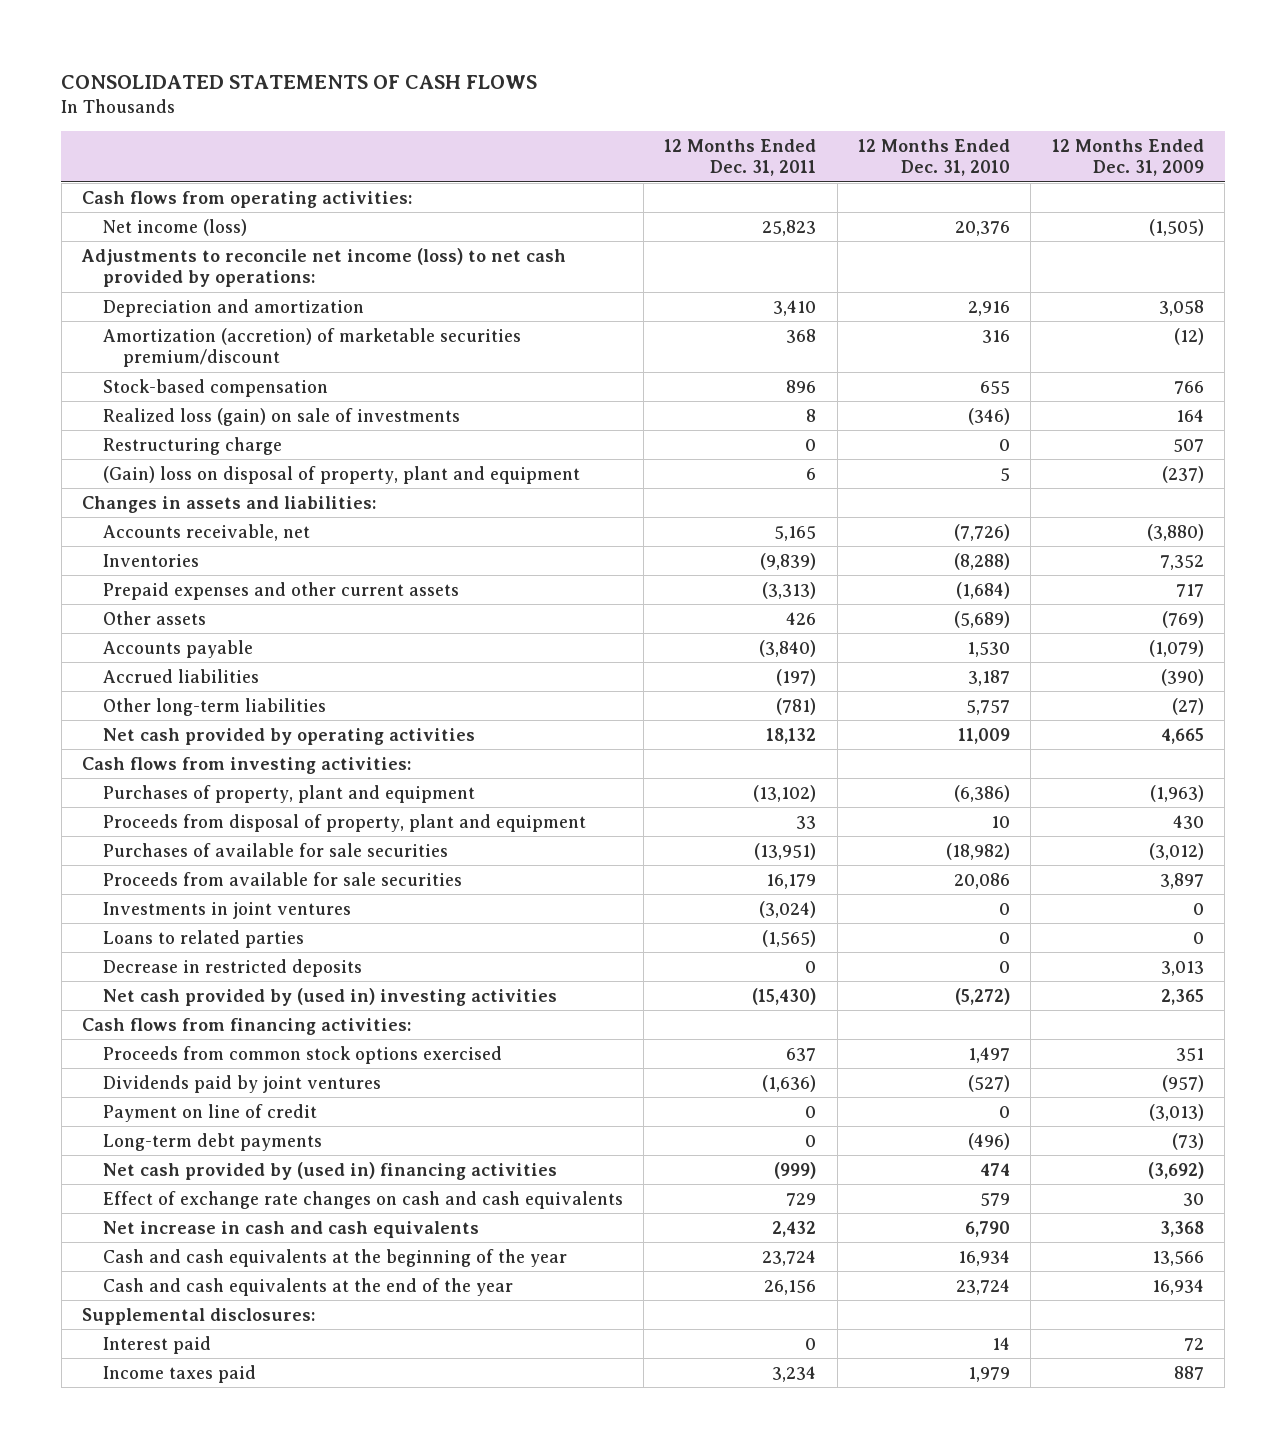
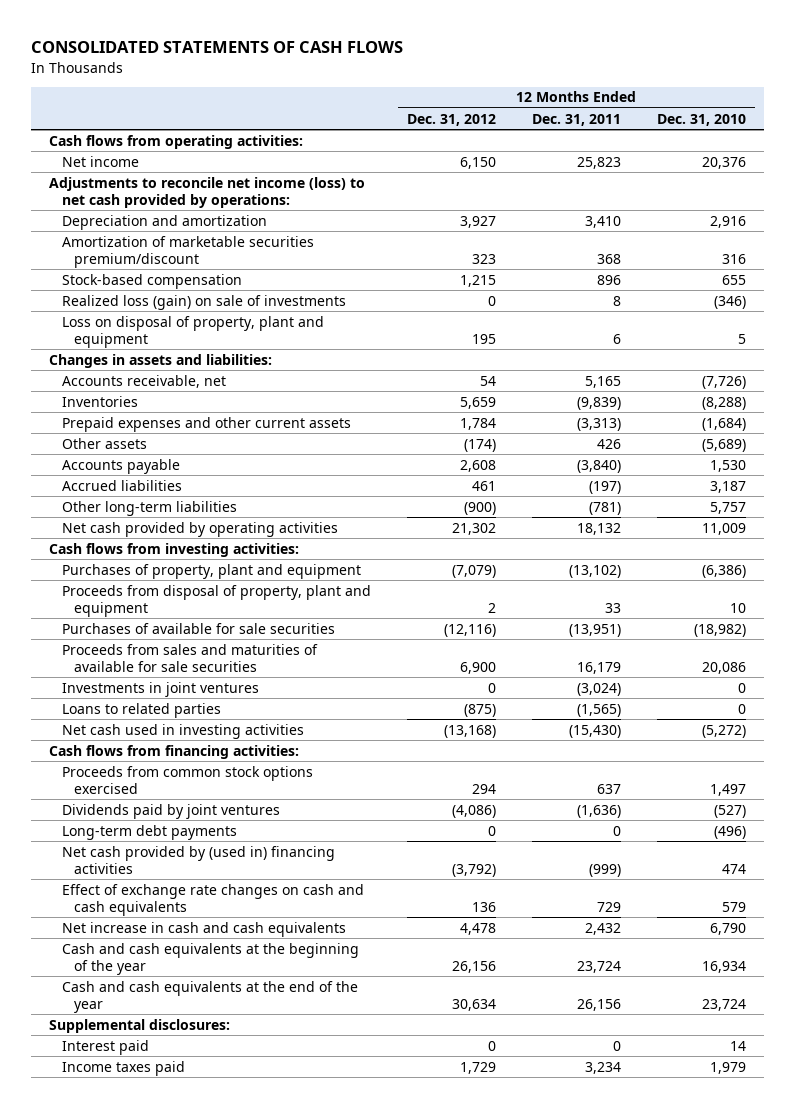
[1051,138,1204,177] 12 Months Ended Dec. 31, 2009 -> none
none -> [406,113,496,126] Dec. 31, 2012
[102,218,247,236] Net income (loss) -> [61,155,139,167] Net income
[102,327,521,368] Amortization (accretion) of marketable securities premium/discount -> [61,235,314,268] Amortization of marketable securities premium/discount
[102,436,282,455] Restructuring charge -> none
[102,465,580,484] (Gain) loss on disposal of property, plant and equipment -> [61,315,324,348] Loss on disposal of property, plant and equipment
[102,871,462,886] Proceeds from available for sale securities -> [61,643,318,672] Proceeds from sales and maturities of available for sale securities
[102,958,362,977] Decrease in restricted deposits -> none
[102,987,557,1006] Net cash provided by (used in) investing activities -> [61,723,304,739] Net cash used in investing activities
[102,1103,317,1122] Payment on line of credit -> none

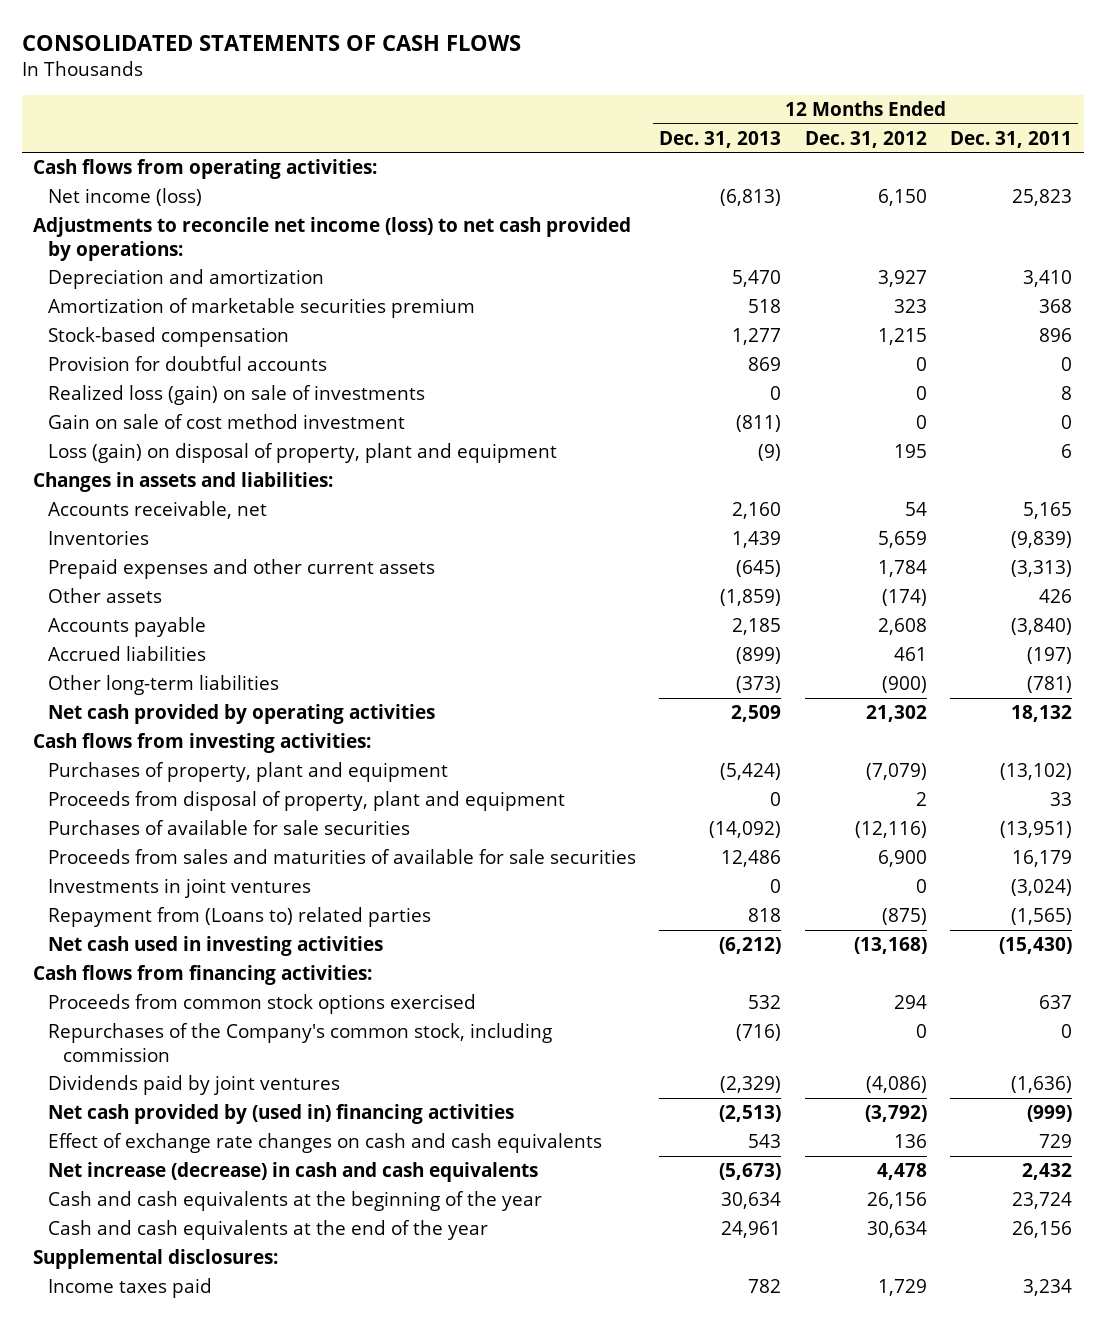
[656,113,746,126] Dec. 31, 2010 -> none
none -> [659,130,782,148] Dec. 31, 2013
[61,155,139,167] Net income -> [47,187,202,206] Net income (loss)
[61,235,314,268] Amortization of marketable securities premium/discount -> [47,297,475,318] Amortization of marketable securities premium
none -> [47,355,327,371] Provision for doubtful accounts
none -> [47,413,405,429] Gain on sale of cost method investment
[61,315,324,348] Loss on disposal of property, plant and equipment -> [47,442,557,463] Loss (gain) on disposal of property, plant and equipment
[61,702,221,718] Loans to related parties -> [47,906,431,927] Repayment from (Loans to) related parties
none -> [47,1022,552,1062] Repurchases of the Company's common stock, including commission
[61,824,237,840] Long-term debt payments -> none
[61,921,346,937] Net increase in cash and cash equivalents -> [47,1161,538,1182] Net increase (decrease) in cash and cash equivalents
[61,1039,149,1055] Interest paid -> none

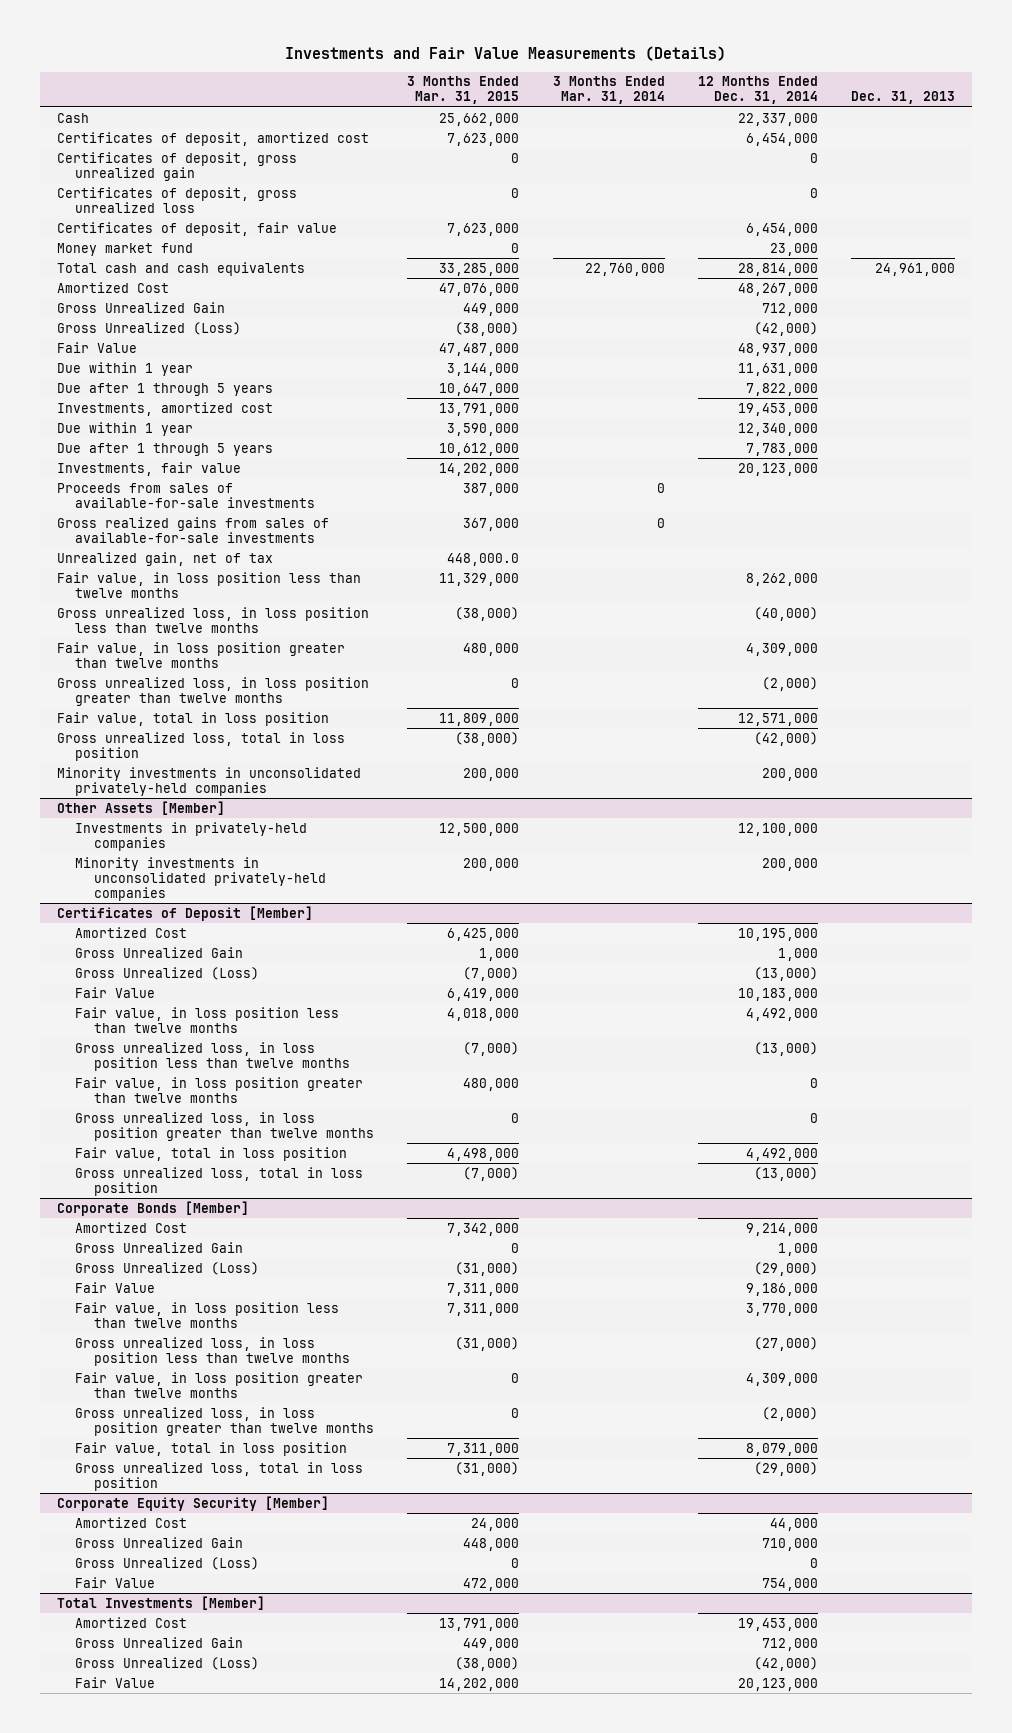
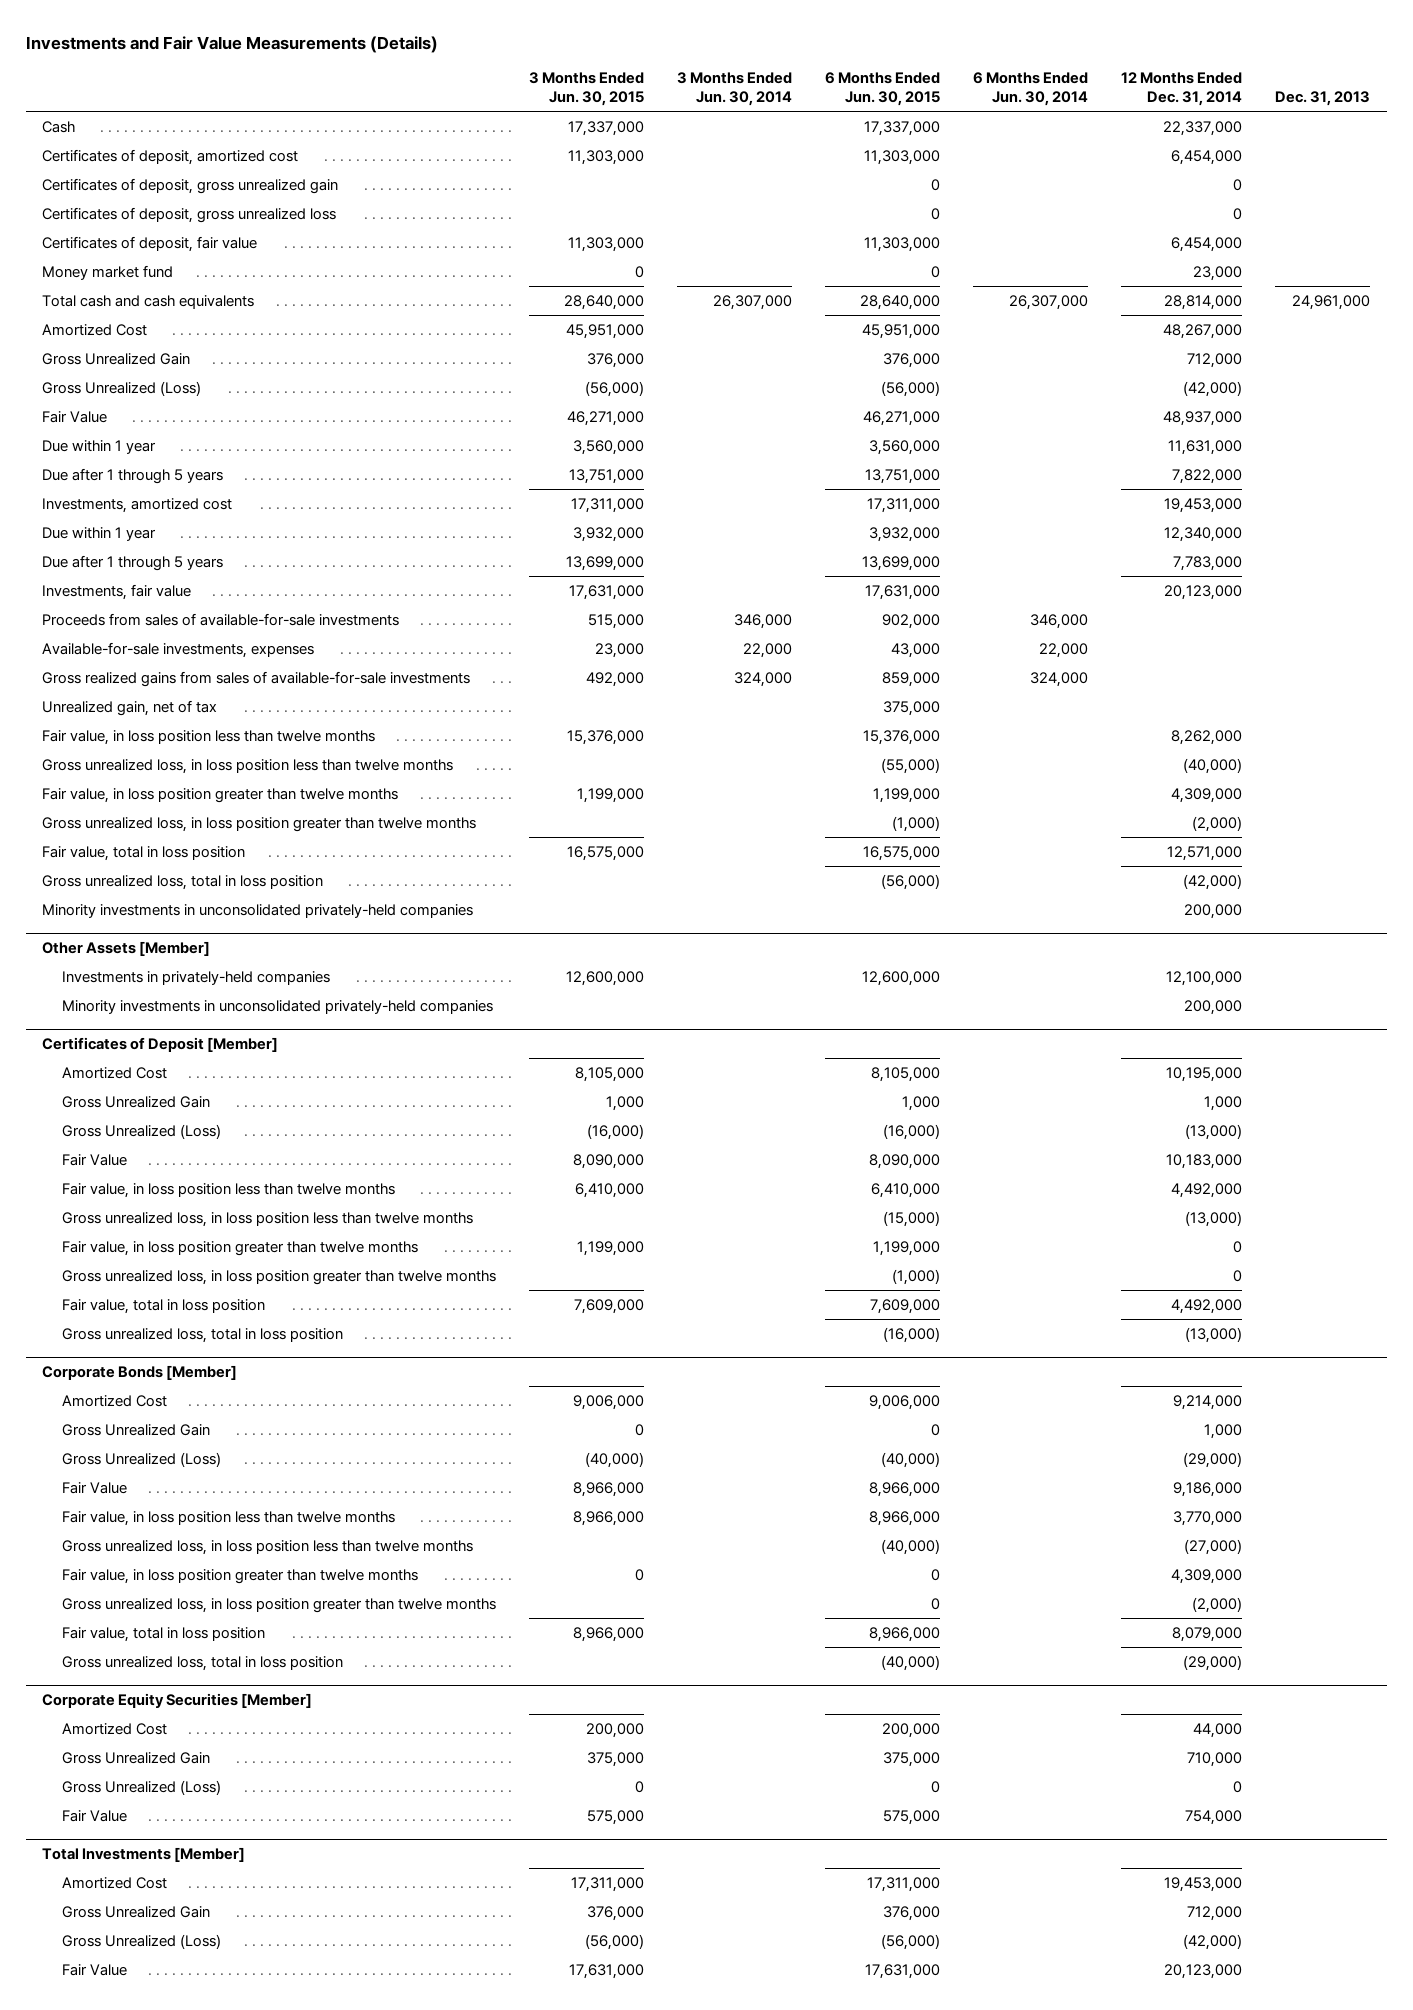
[407,76,520,105] 3 Months Ended Mar. 31, 2015 -> none
[552,76,665,105] 3 Months Ended Mar. 31, 2014 -> none
none -> [528,72,644,106] 3 Months Ended Jun. 30, 2015
none -> [676,72,792,106] 3 Months Ended Jun. 30, 2014
none -> [824,72,940,106] 6 Months Ended Jun. 30, 2015
none -> [973,72,1089,106] 6 Months Ended Jun. 30, 2014
none -> [42,641,315,658] Available-for-sale investments, expenses
[56,1495,329,1511] Corporate Equity Security [Member] -> [42,1693,313,1709] Corporate Equity Securities [Member]

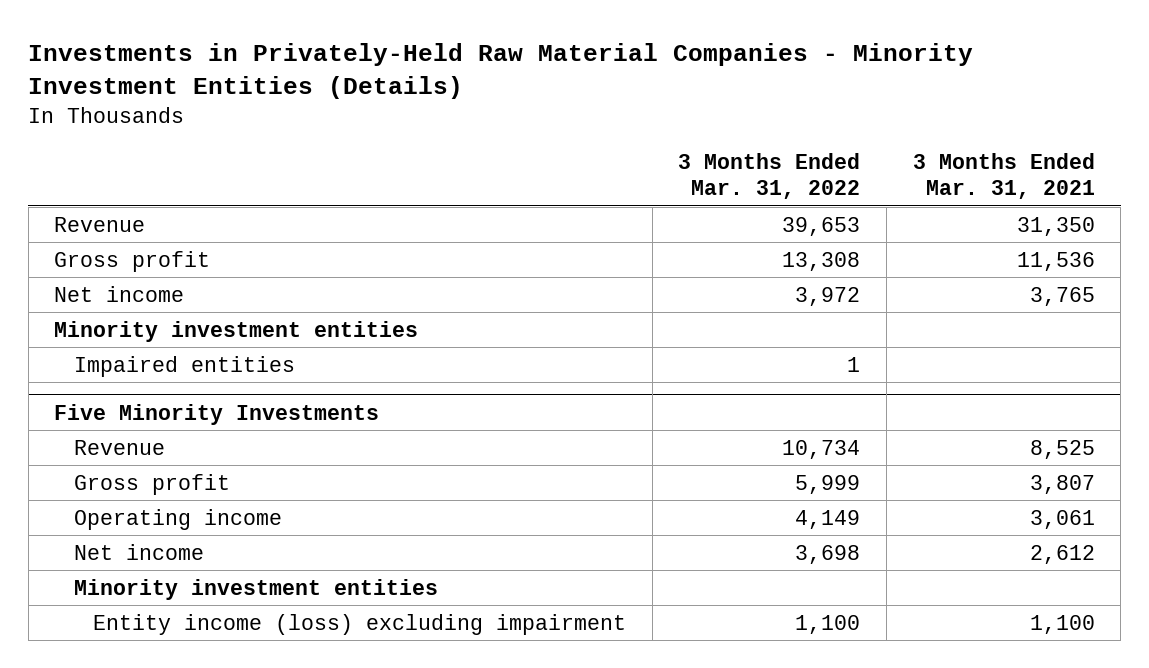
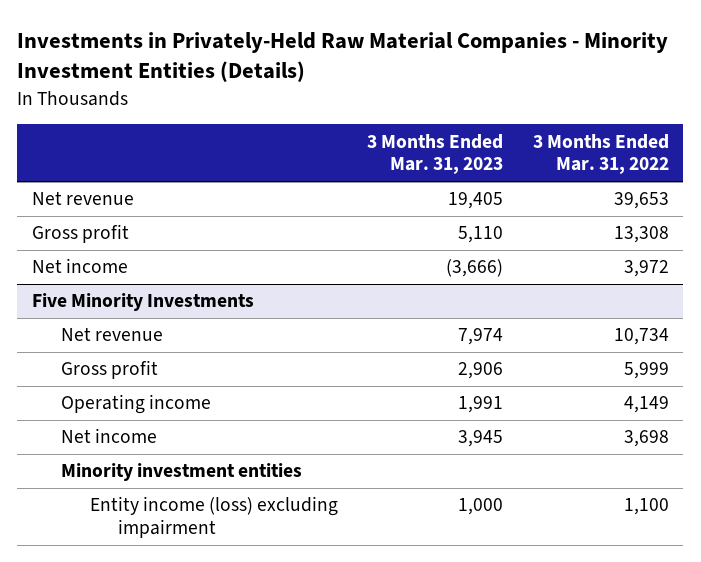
[912,153,1095,200] 3 Months Ended Mar. 31, 2021 -> none
none -> [367,133,504,175] 3 Months Ended Mar. 31, 2023
[54,216,146,232] Revenue -> [32,191,135,206] Net revenue
[54,320,419,342] Minority investment entities -> none
[73,355,295,377] Impaired entities -> none
[73,439,165,455] Revenue -> [60,327,163,342] Net revenue

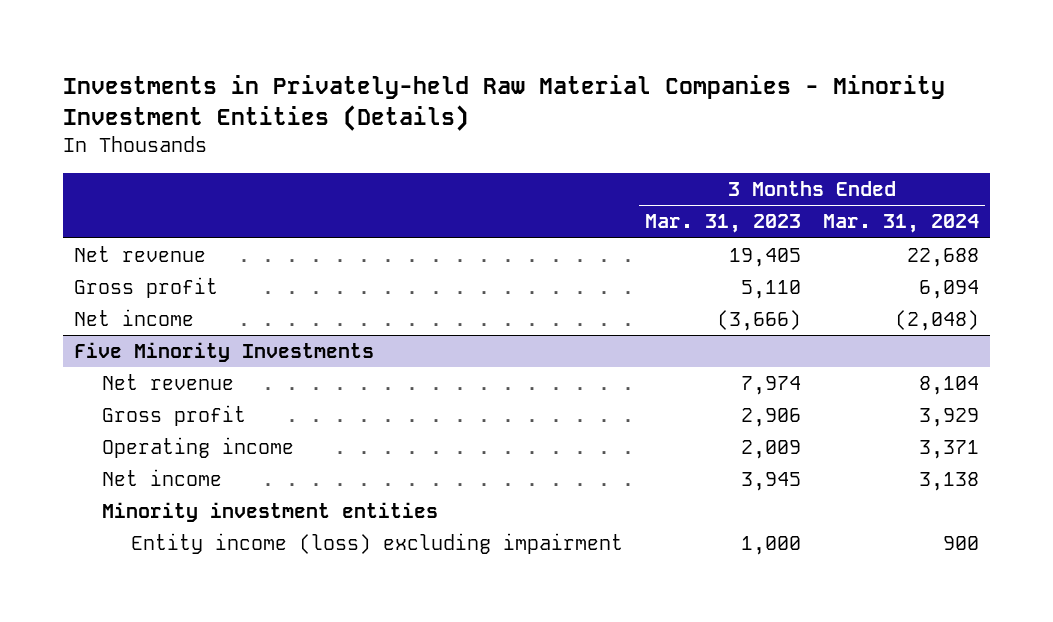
[17,31,669,83] Investments in Privately-Held Raw Material Companies - Minority Investment Entities (Details) -> [62,74,945,132] Investments in Privately-held Raw Material Companies - Minority Investment Entities (Details)
[532,133,669,175] 3 Months Ended Mar. 31, 2022 -> none
none -> [823,214,980,234] Mar. 31, 2024
[458,396,504,414] 1,991 -> [740,440,801,460] 2,009

